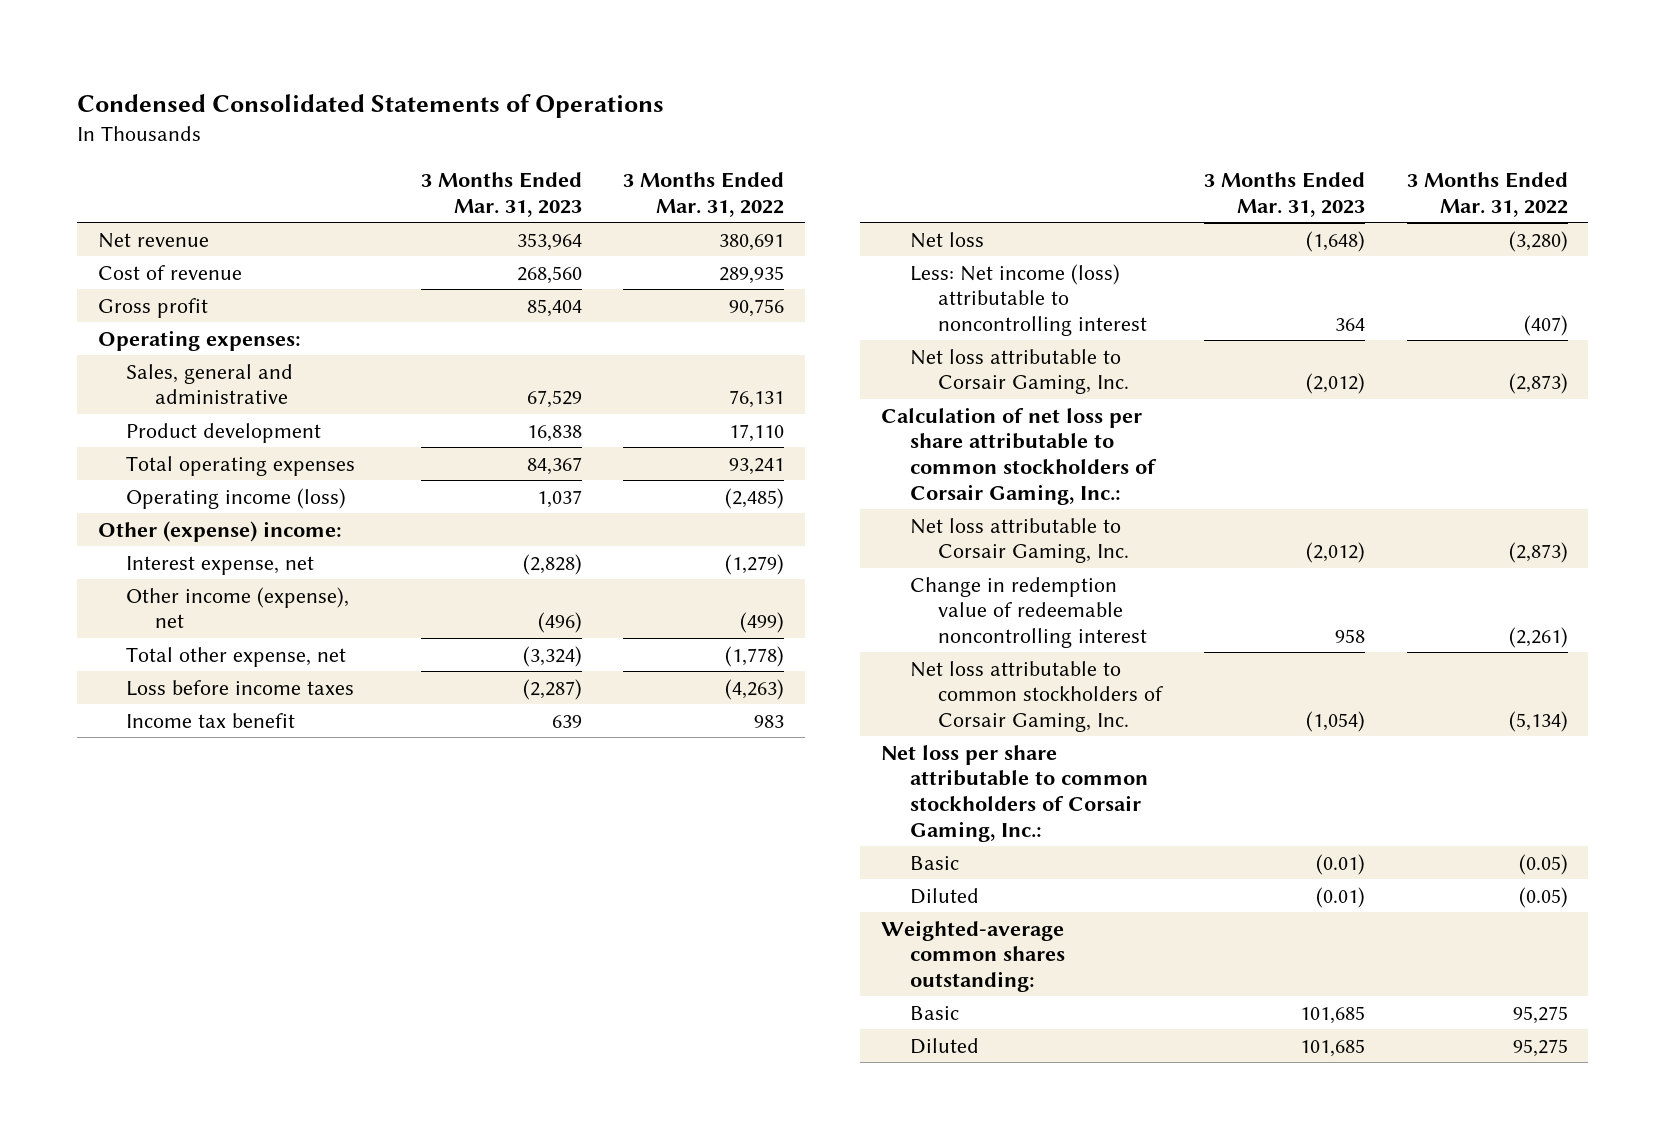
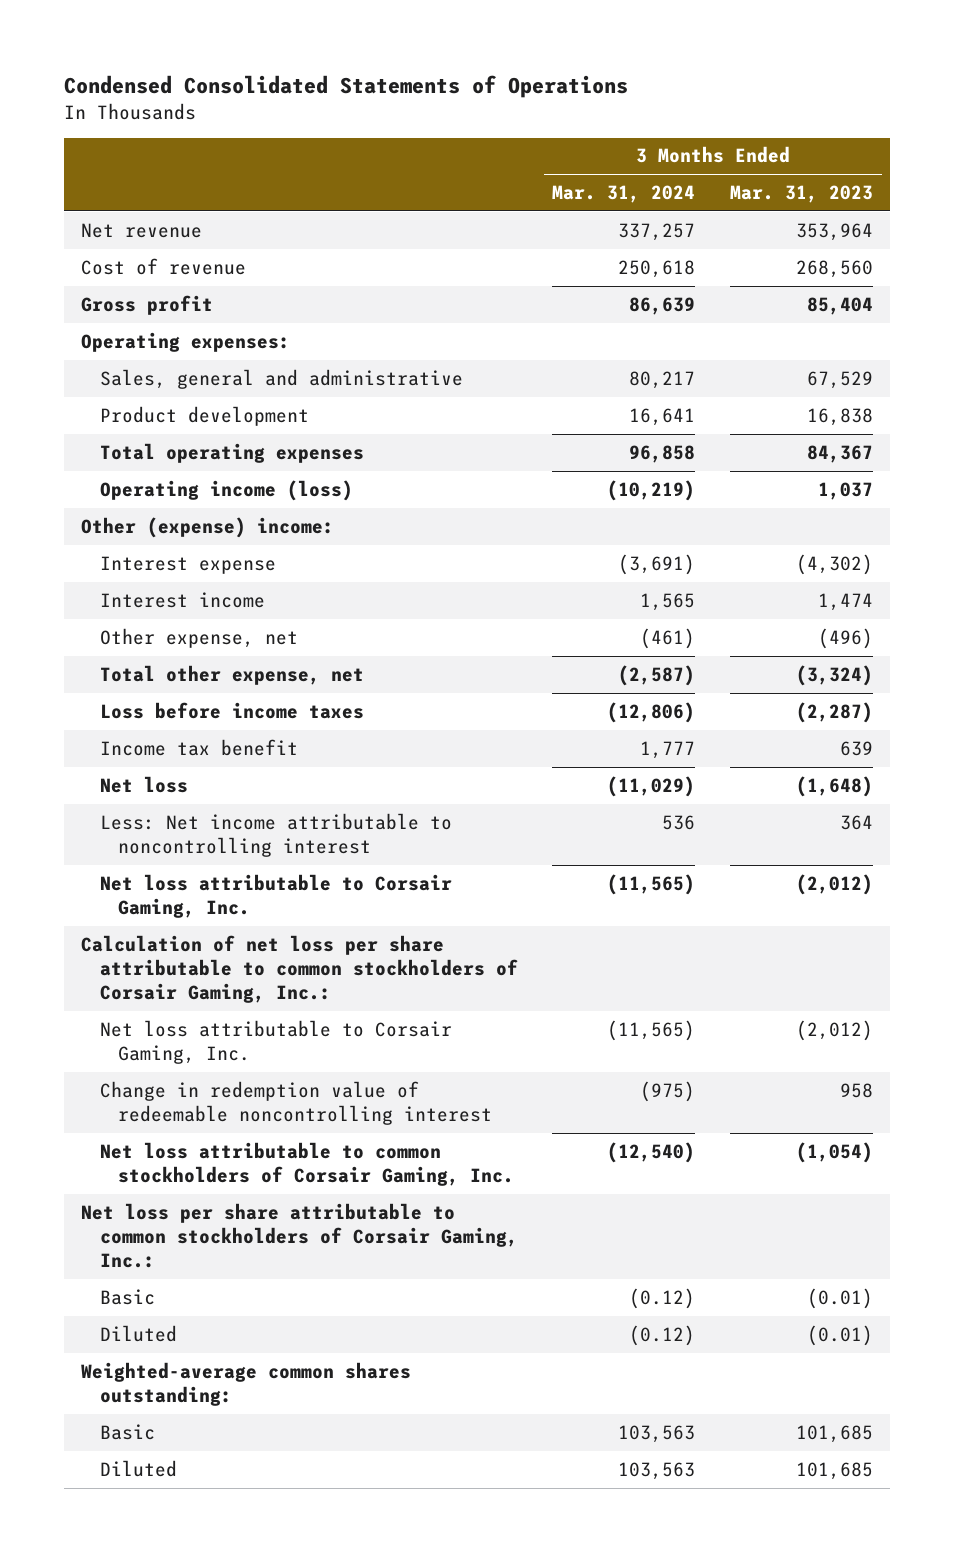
[623,172,785,217] 3 Months Ended Mar. 31, 2022 -> none
none -> [552,185,696,204] Mar. 31, 2024
[126,555,315,575] Interest expense, net -> [99,555,276,574] Interest expense
[522,553,582,575] (2,828) -> [796,553,874,575] (4,302)
none -> [99,591,265,608] Interest income
[126,586,350,629] Other income (expense), net -> [99,627,298,648] Other expense, net
[909,263,1148,337] Less: Net income (loss) attributable to noncontrolling interest -> [99,812,452,858] Less: Net income attributable to noncontrolling interest

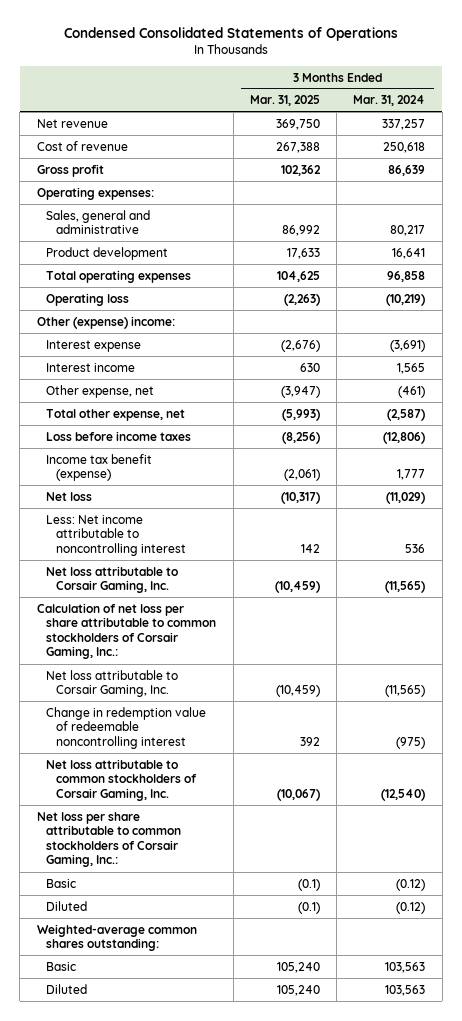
[730,185,874,204] Mar. 31, 2023 -> none
none -> [249,95,320,107] Mar. 31, 2025
[99,479,353,501] Operating income (loss) -> [46,292,130,306] Operating loss
[99,738,298,756] Income tax benefit -> [46,453,153,482] Income tax benefit (expense)

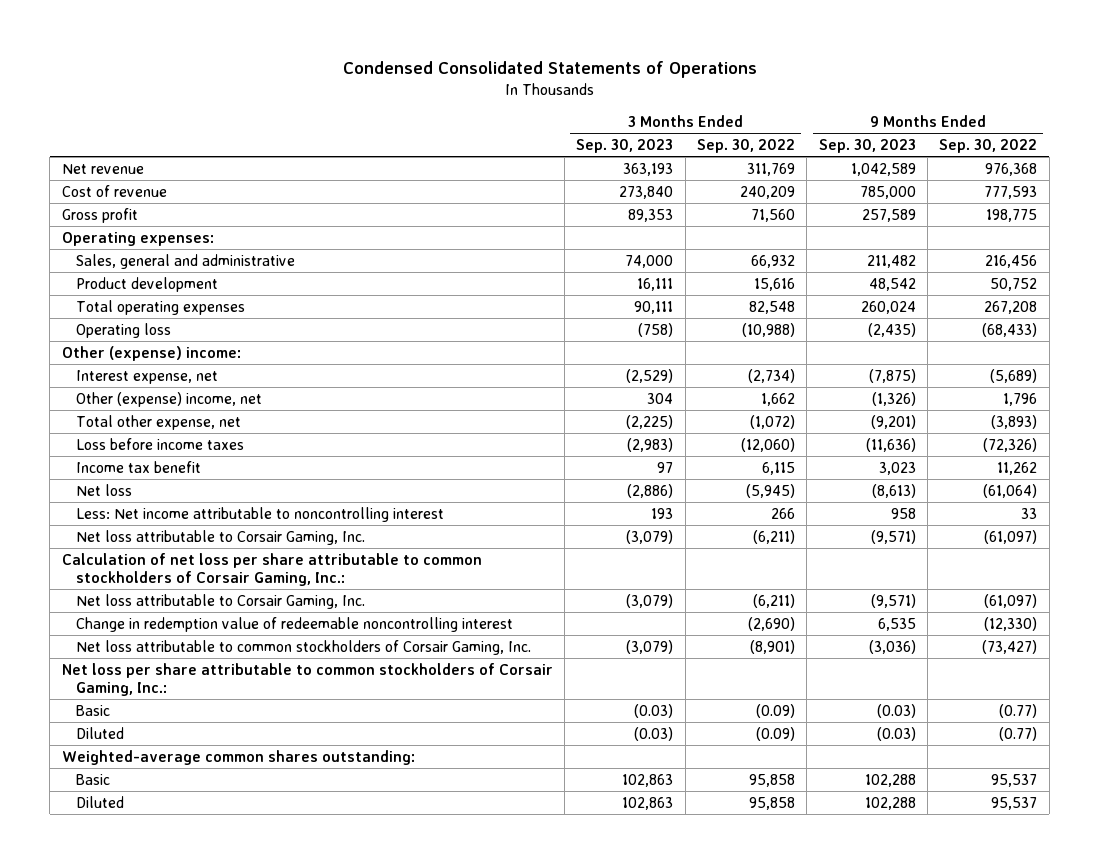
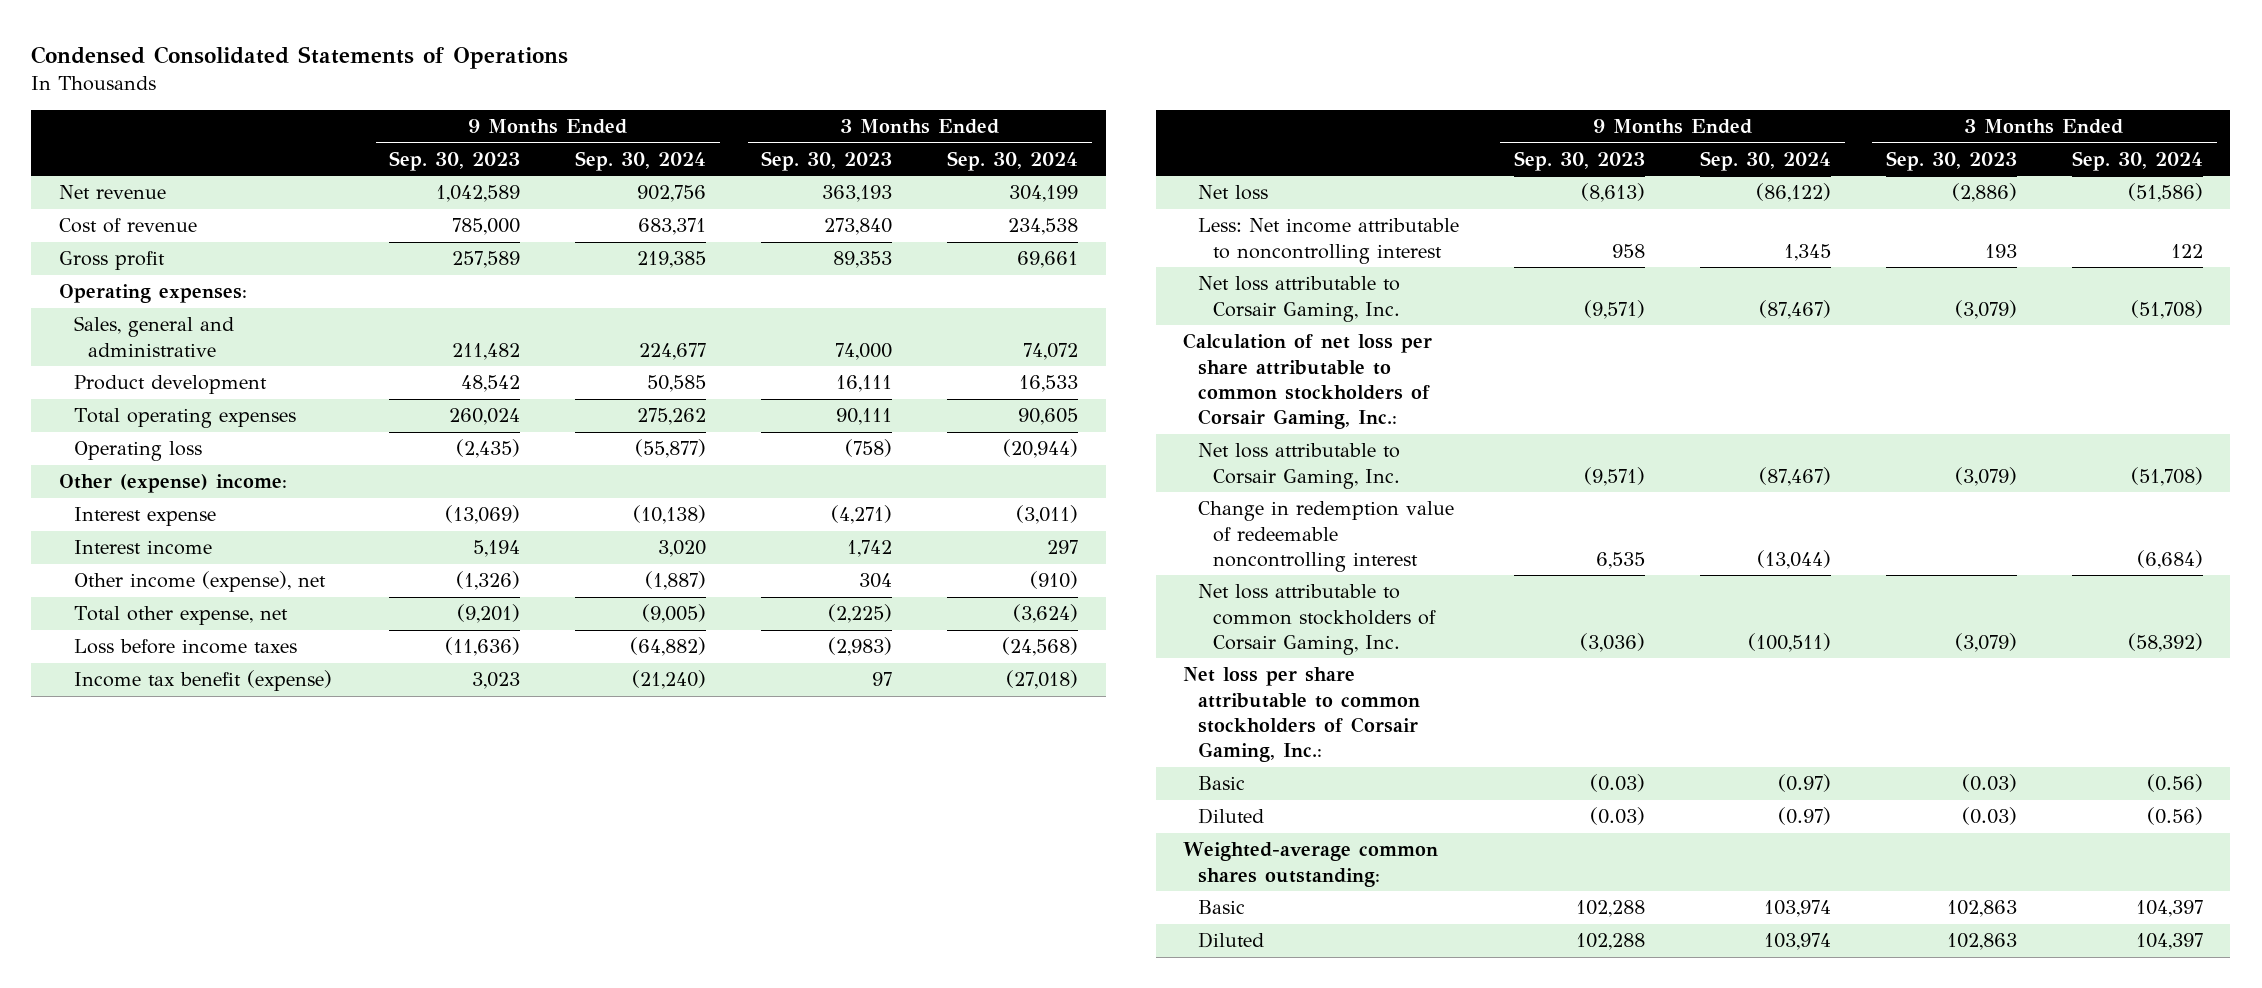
[697,138,796,153] Sep. 30, 2022 -> none
[939,138,1038,153] Sep. 30, 2022 -> none
none -> [575,150,707,171] Sep. 30, 2024
none -> [947,150,1079,171] Sep. 30, 2024
[76,369,219,384] Interest expense, net -> [73,507,216,527] Interest expense
[626,368,674,383] (2,529) -> [831,505,893,525] (4,271)
[868,368,916,383] (7,875) -> [445,505,521,525] (13,069)
none -> [73,540,212,556] Interest income
[76,391,263,407] Other (expense) income, net -> [73,571,326,593] Other income (expense), net
[76,460,202,473] Income tax benefit -> [73,670,332,692] Income tax benefit (expense)

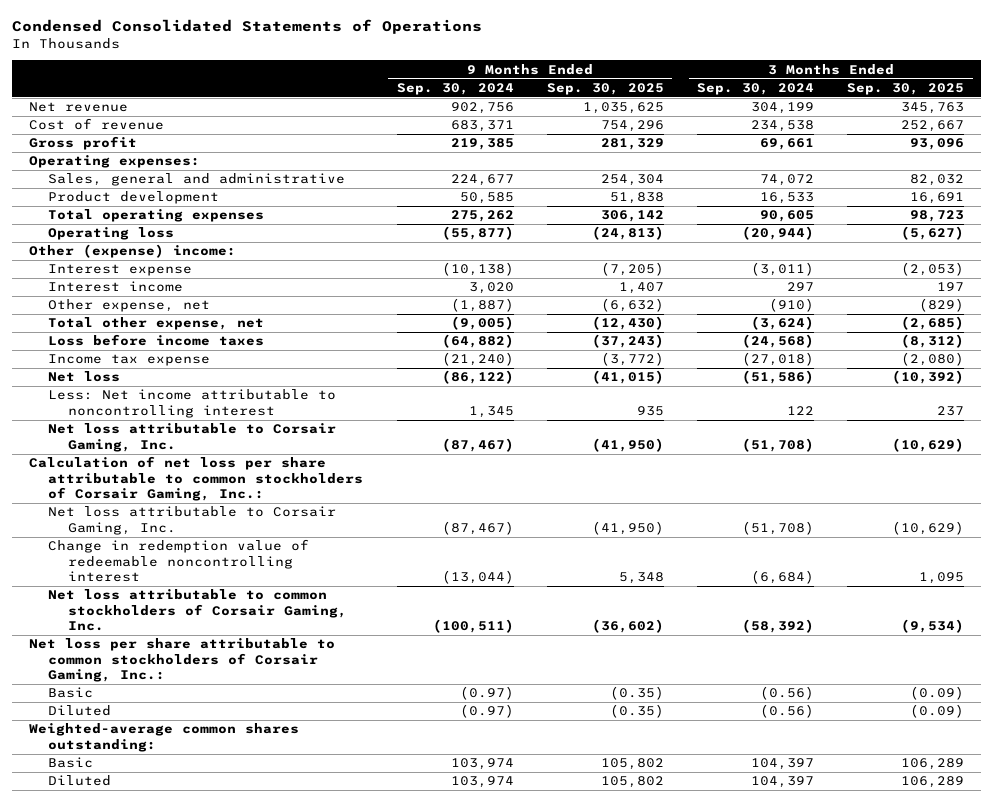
[389,150,521,171] Sep. 30, 2023 -> none
[761,150,893,171] Sep. 30, 2023 -> none
none -> [546,83,664,96] Sep. 30, 2025
none -> [847,83,965,96] Sep. 30, 2025
[73,571,326,593] Other income (expense), net -> [48,299,211,313] Other expense, net
[73,670,332,692] Income tax benefit (expense) -> [48,354,211,367] Income tax expense

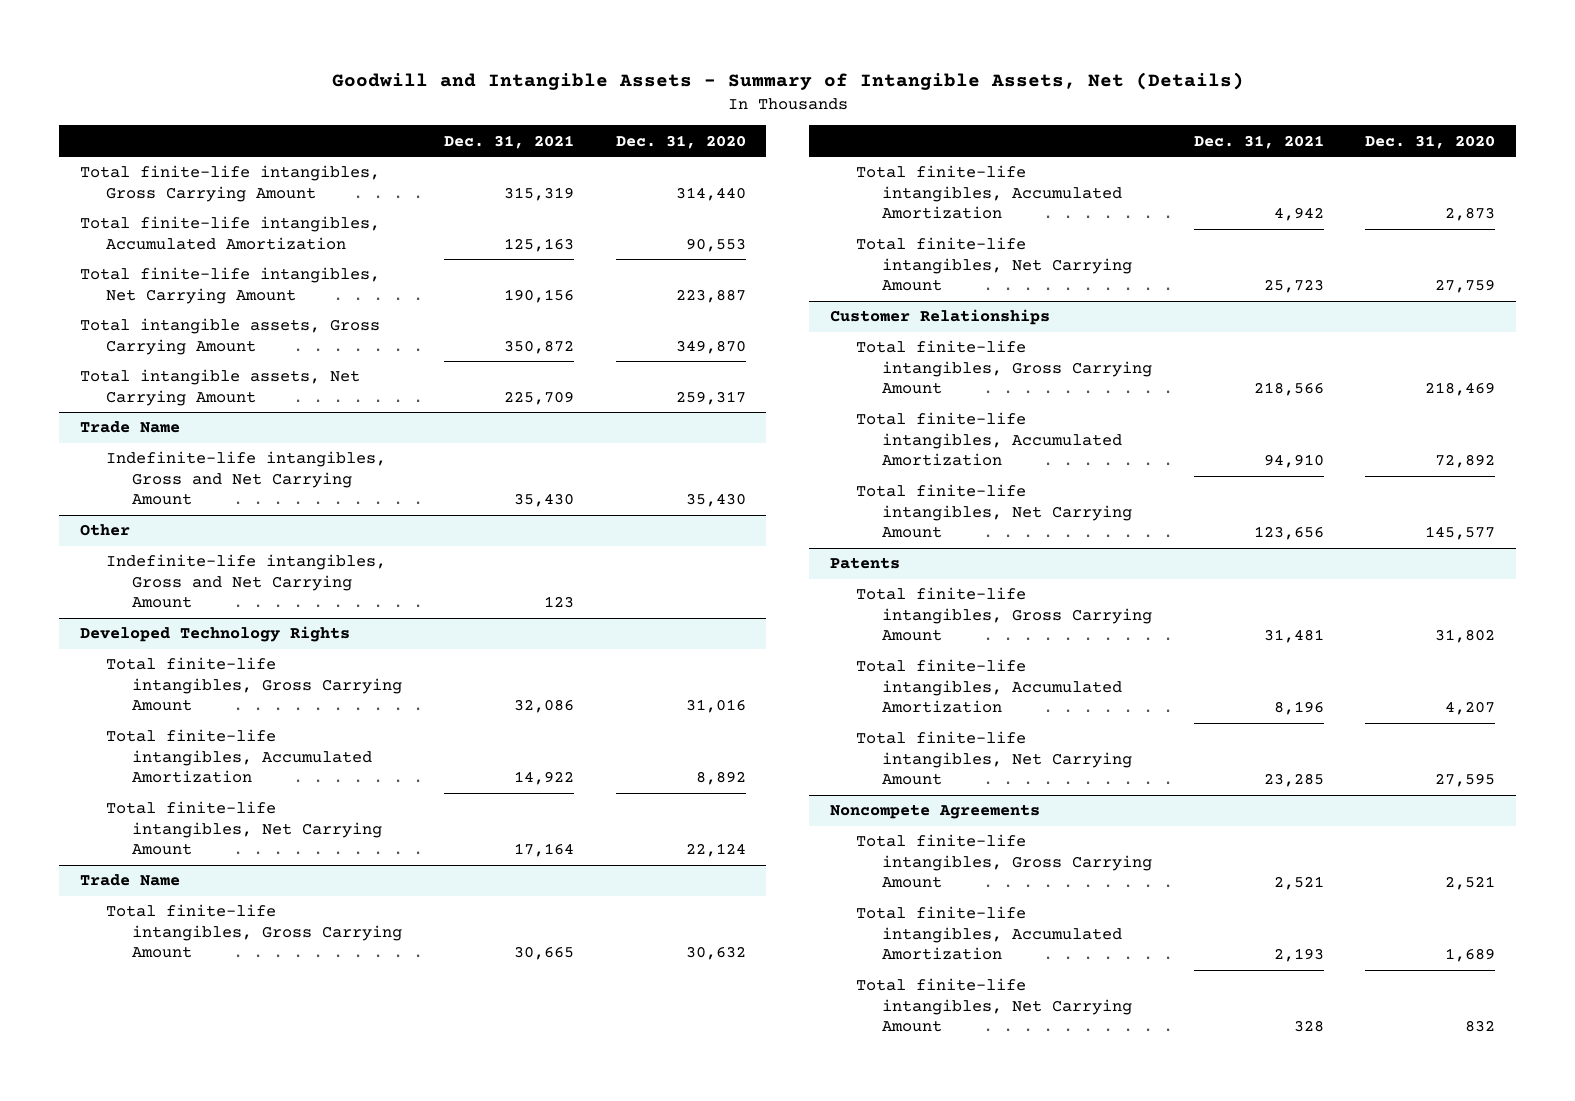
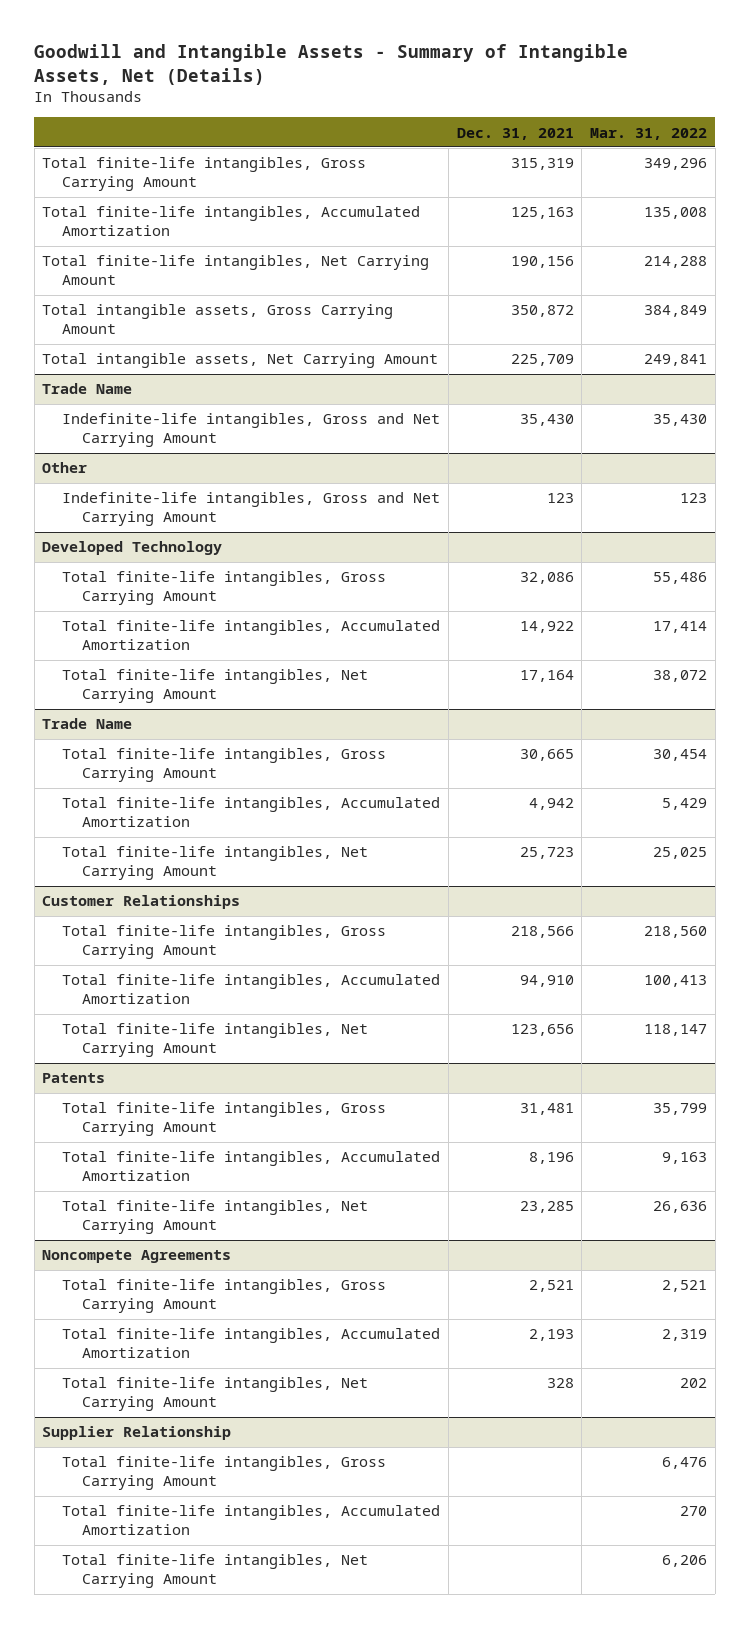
[615,134,746,149] Dec. 31, 2020 -> none
none -> [589,127,707,140] Mar. 31, 2022
[80,626,351,643] Developed Technology Rights -> [42,541,223,556] Developed Technology
none -> [42,1426,232,1441] Supplier Relationship
none -> [62,1456,387,1491] Total finite-life intangibles, Gross Carrying Amount
none -> [62,1505,441,1536] Total finite-life intangibles, Accumulated Amortization
none -> [62,1554,369,1589] Total finite-life intangibles, Net Carrying Amount

